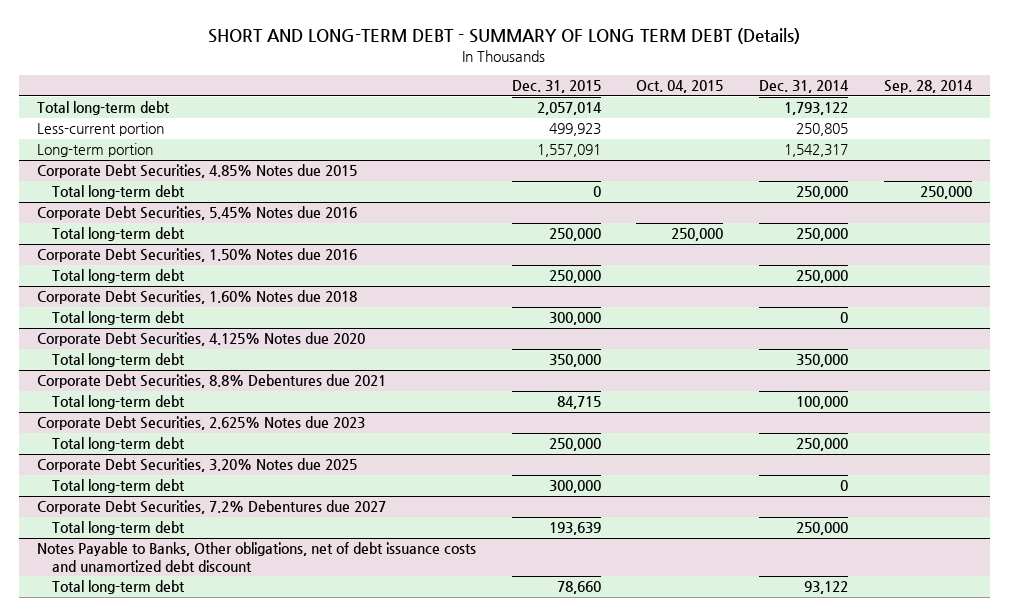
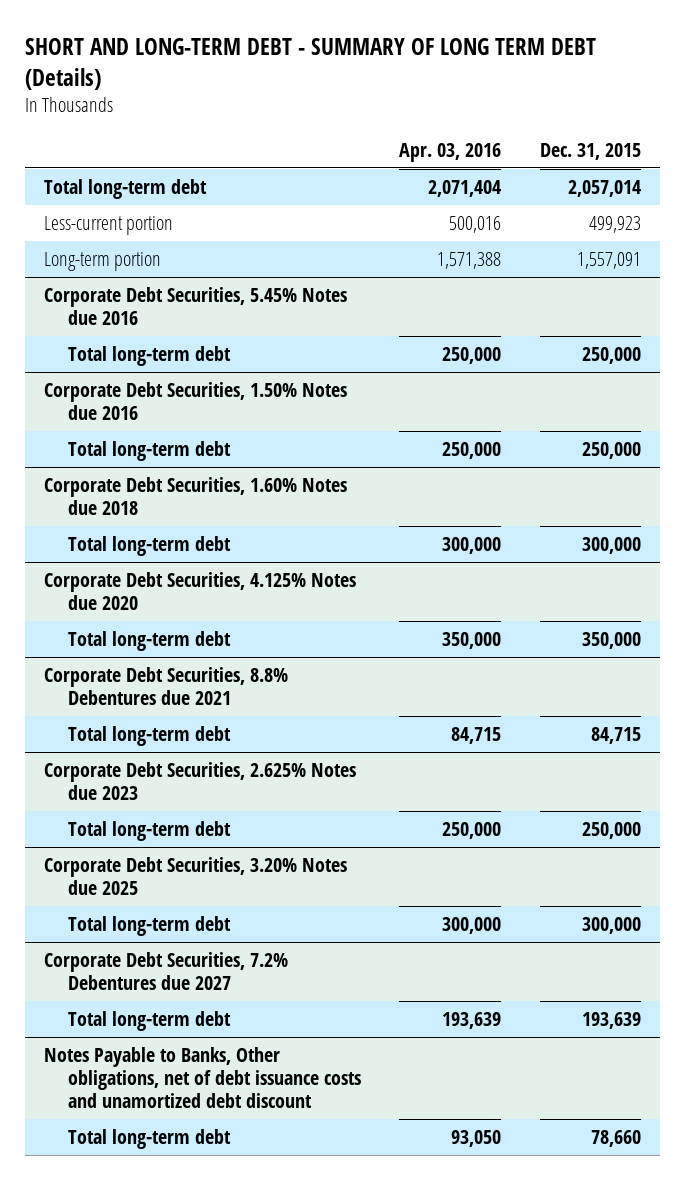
[636,80,724,94] Oct. 04, 2015 -> none
[759,80,850,94] Dec. 31, 2014 -> none
[883,80,973,94] Sep. 28, 2014 -> none
none -> [399,142,502,162] Apr. 03, 2016
[37,164,358,179] Corporate Debt Securities, 4.85% Notes due 2015 -> none
[51,185,185,200] Total long-term debt -> none

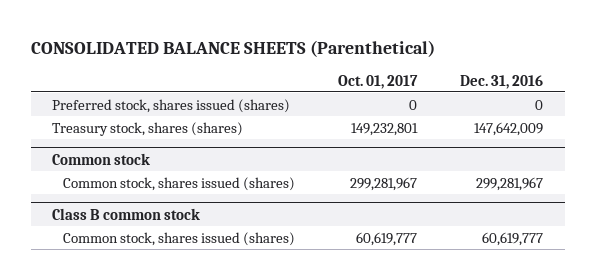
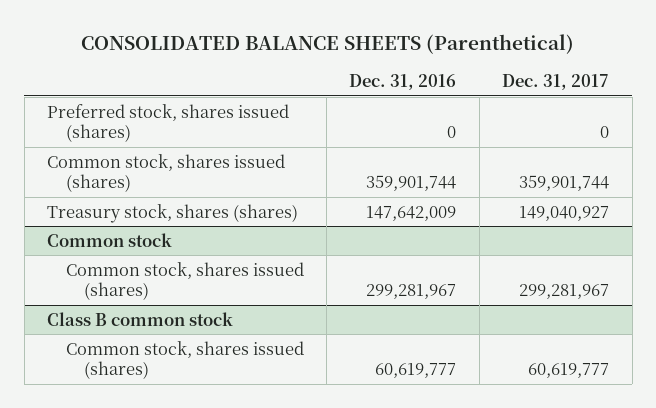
[338,74,419,89] Oct. 01, 2017 -> none
none -> [502,73,610,90] Dec. 31, 2017
none -> [47,153,286,193] Common stock, shares issued (shares)

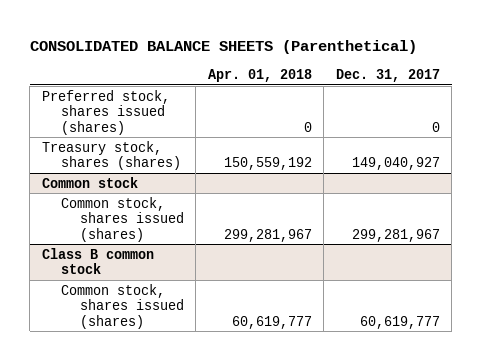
[349,73,457,90] Dec. 31, 2016 -> none
none -> [207,68,312,82] Apr. 01, 2018
[47,153,286,193] Common stock, shares issued (shares) -> none

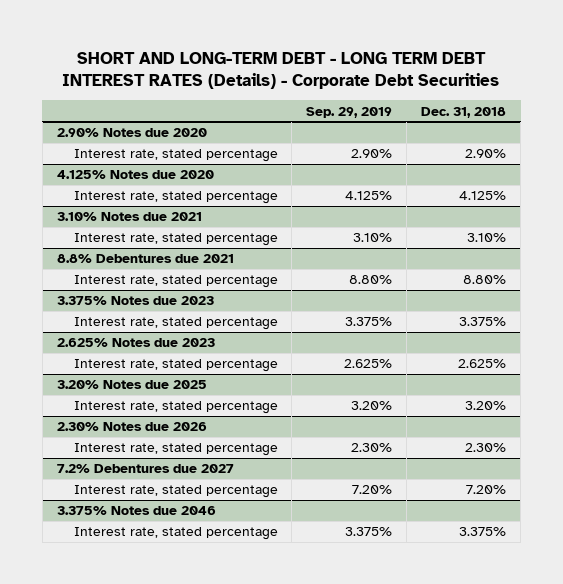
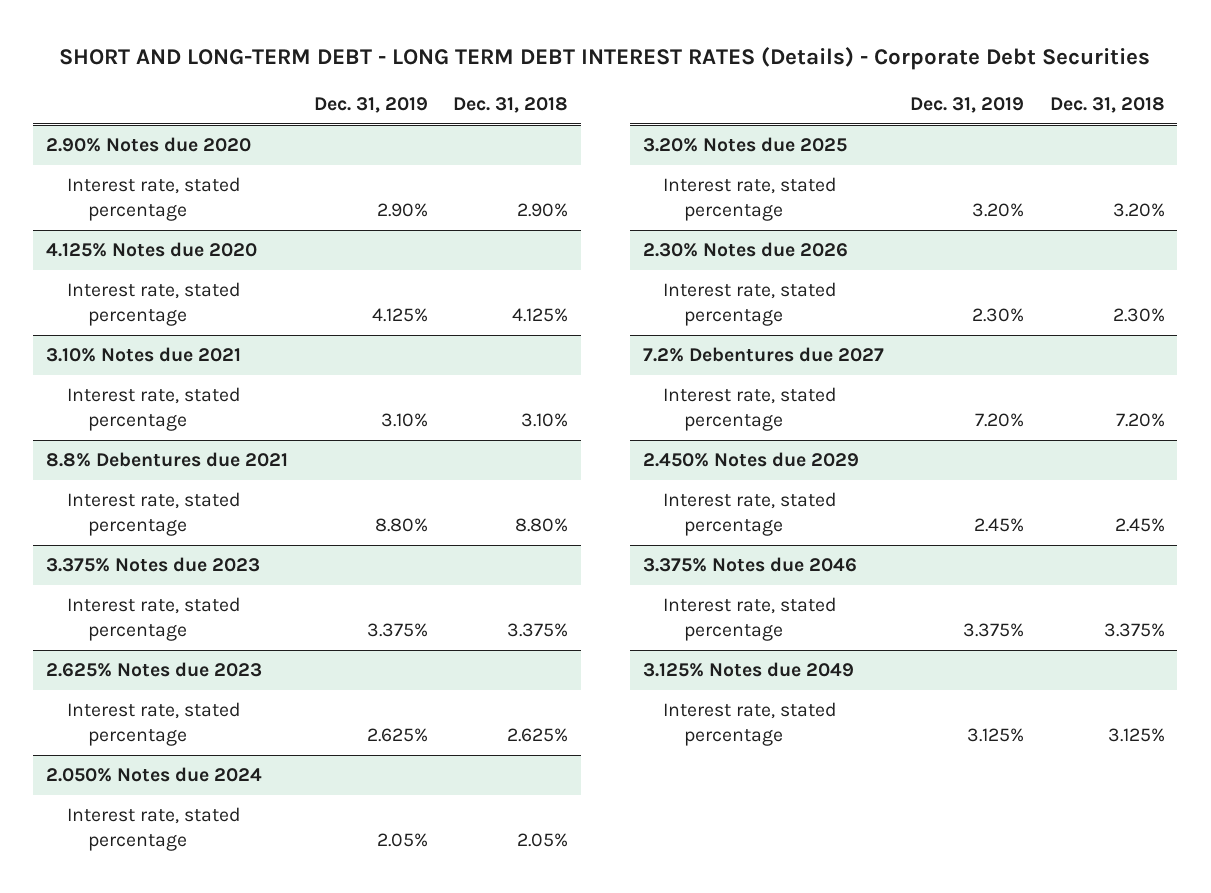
[306,106,393,118] Sep. 29, 2019 -> none
none -> [313,96,428,113] Dec. 31, 2019
none -> [46,767,263,783] 2.050% Notes due 2024
none -> [66,807,241,852] Interest rate, stated percentage
none -> [642,452,859,468] 2.450% Notes due 2029
none -> [663,492,838,537] Interest rate, stated percentage
none -> [642,662,854,678] 3.125% Notes due 2049
none -> [663,702,838,747] Interest rate, stated percentage

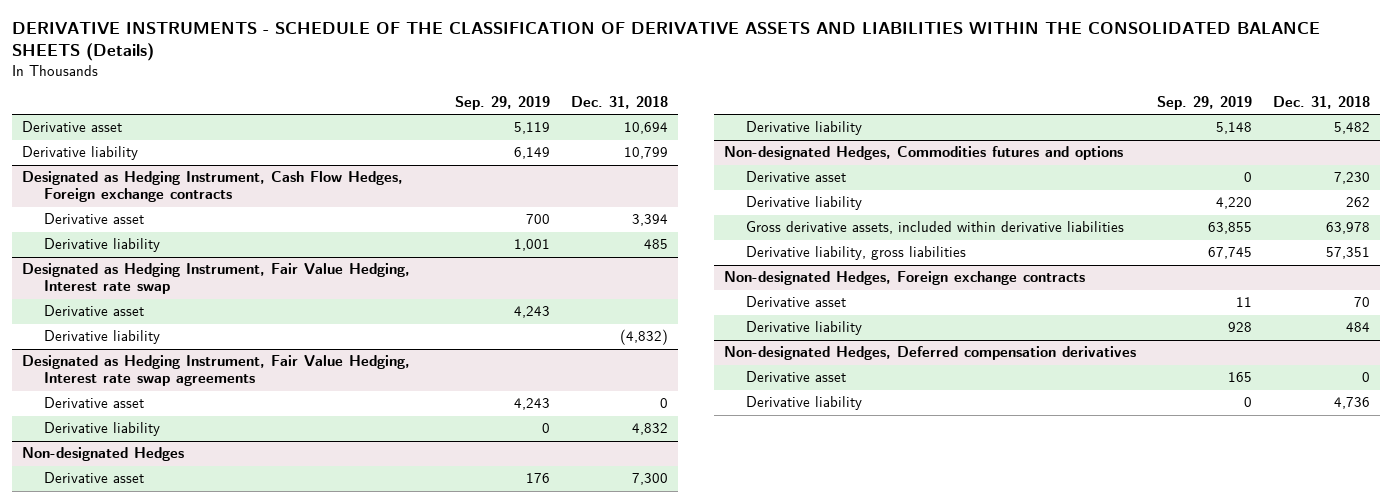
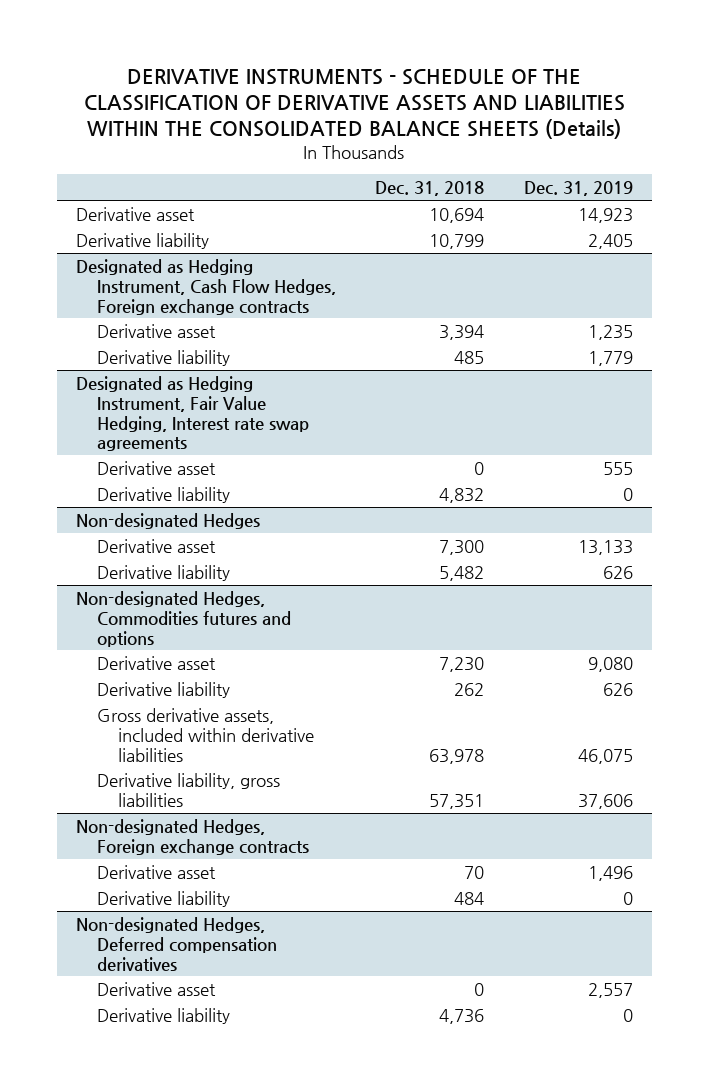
[454,96,550,111] Sep. 29, 2019 -> none
none -> [523,181,633,197] Dec. 31, 2019
[22,263,411,295] Designated as Hedging Instrument, Fair Value Hedging, Interest rate swap -> none
[43,305,144,317] Derivative asset -> none
[43,330,160,345] Derivative liability -> none

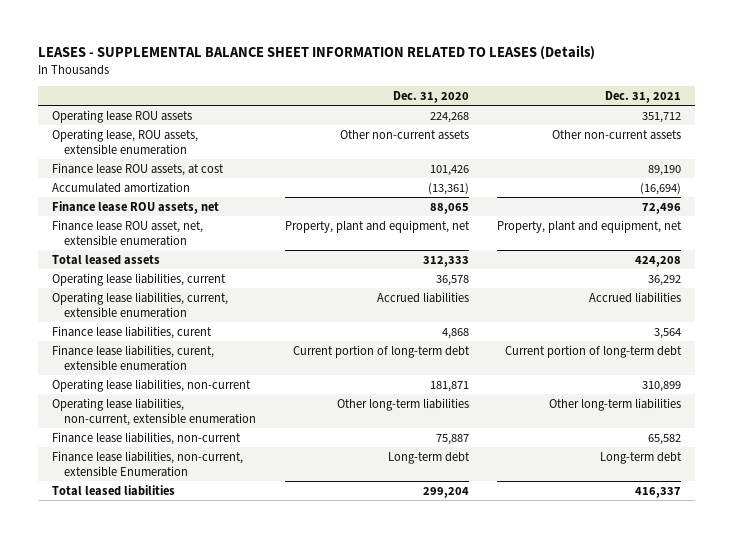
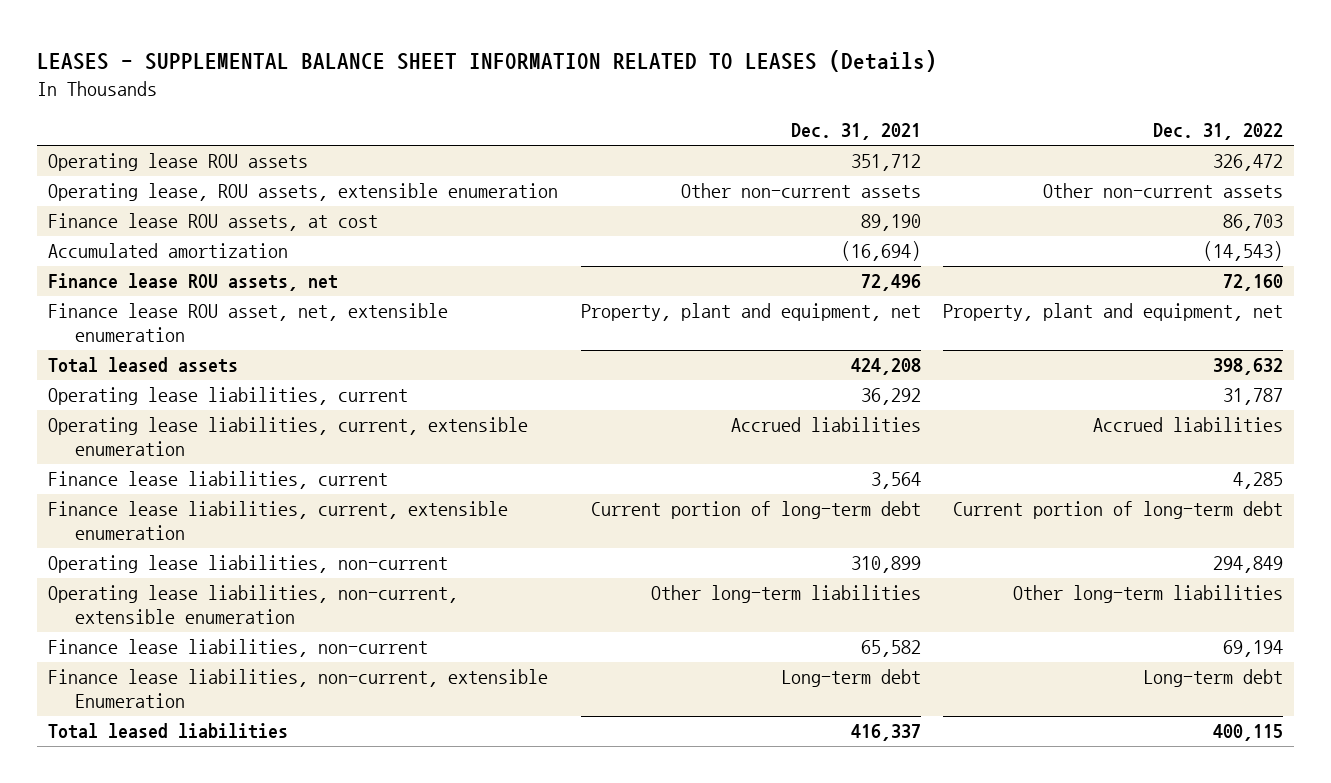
[392,90,469,103] Dec. 31, 2020 -> none
none -> [1152,123,1283,141] Dec. 31, 2022
[52,325,213,339] Finance lease liabilities, curent -> [48,471,389,490] Finance lease liabilities, current
[52,344,215,372] Finance lease liabilities, curent, extensible enumeration -> [48,501,509,541] Finance lease liabilities, current, extensible enumeration

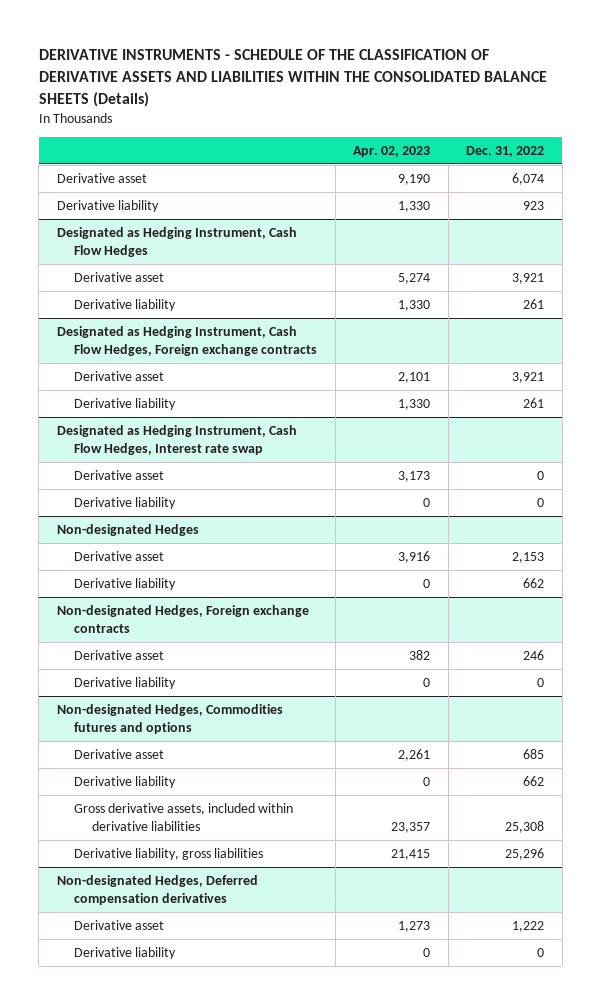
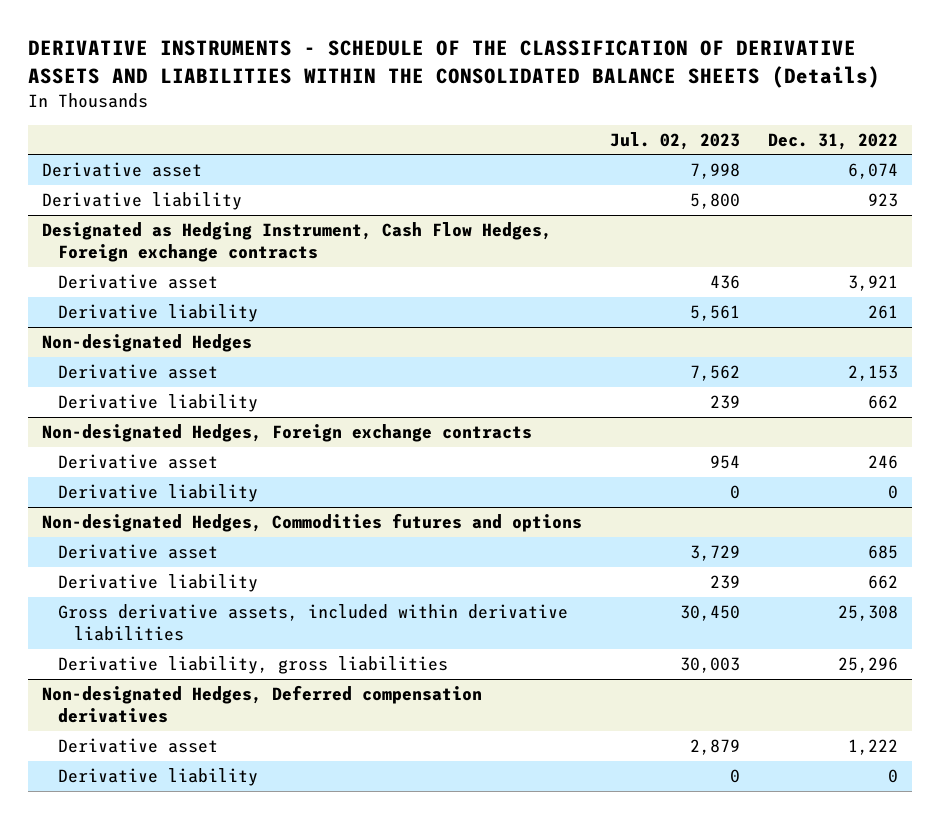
[353,146,431,158] Apr. 02, 2023 -> none
none -> [609,131,740,150] Jul. 02, 2023
[56,227,297,257] Designated as Hedging Instrument, Cash Flow Hedges -> none
[74,272,165,283] Derivative asset -> none
[74,299,177,312] Derivative liability -> none
[56,425,297,455] Designated as Hedging Instrument, Cash Flow Hedges, Interest rate swap -> none
[74,470,165,481] Derivative asset -> none
[74,497,177,510] Derivative liability -> none

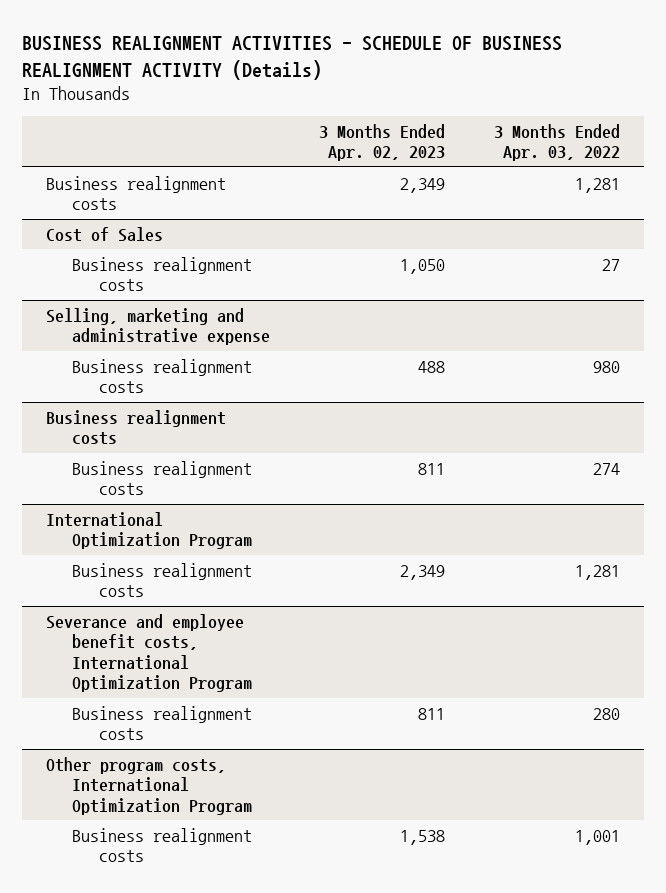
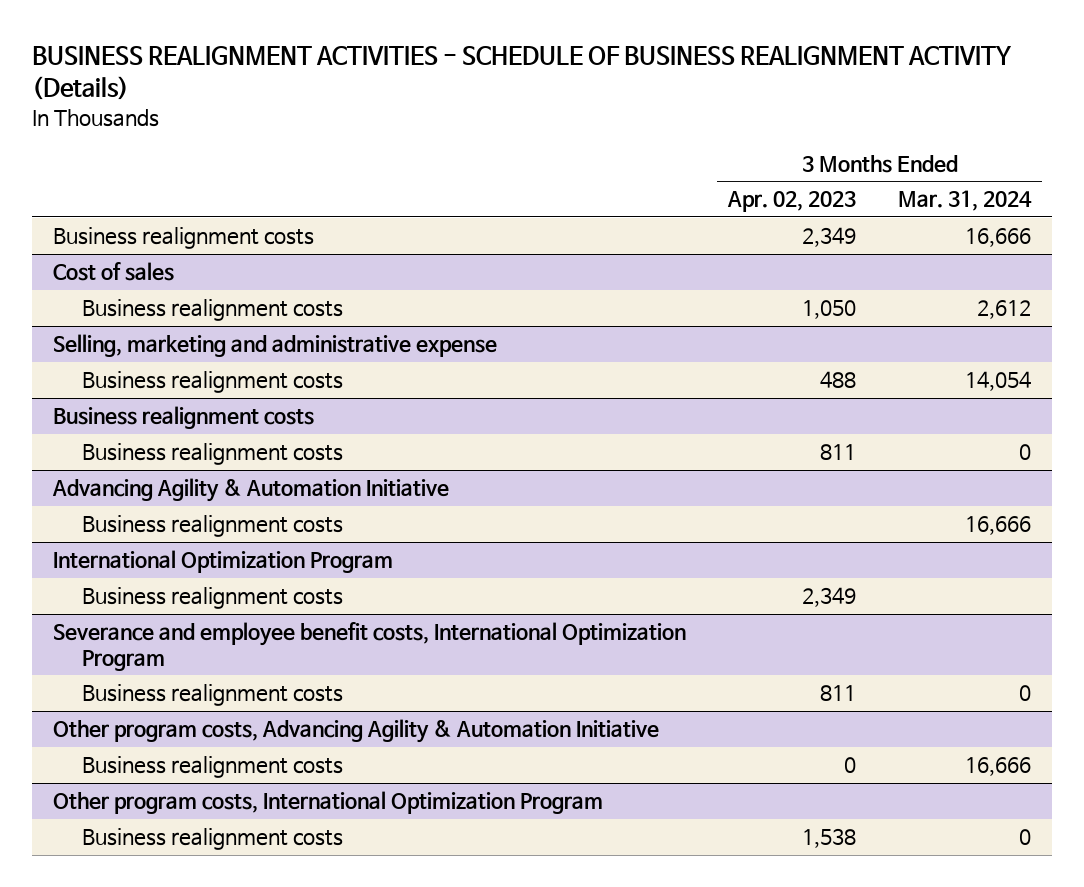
[493,123,620,162] 3 Months Ended Apr. 03, 2022 -> none
none -> [898,190,1033,212] Mar. 31, 2024
[46,226,164,242] Cost of Sales -> [52,262,174,282] Cost of sales
none -> [51,478,449,503] Advancing Agility & Automation Initiative
none -> [82,515,344,538] Business realignment costs
none -> [52,719,659,744] Other program costs, Advancing Agility & Automation Initiative
none -> [82,756,344,779] Business realignment costs

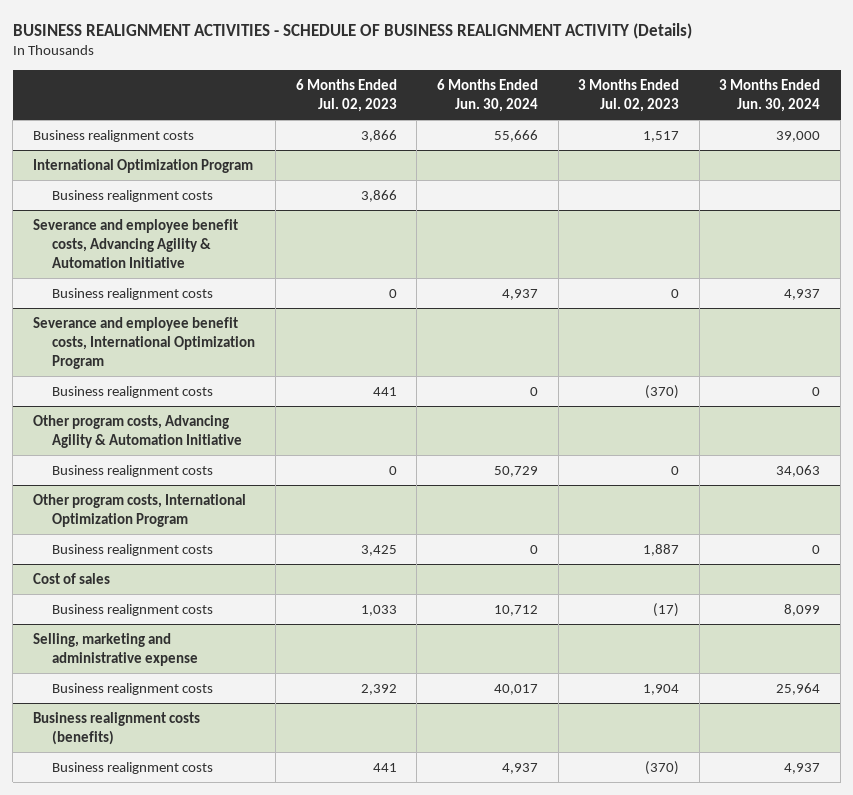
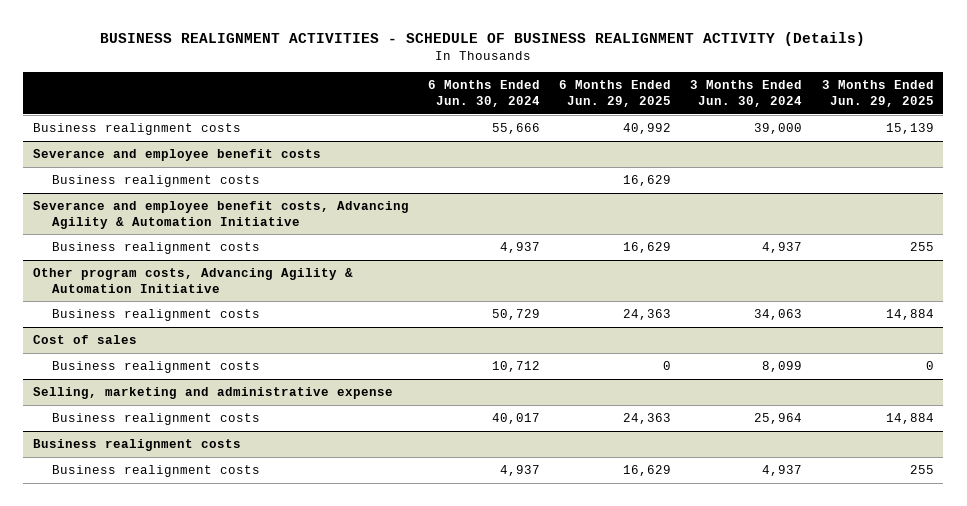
[295,78,397,113] 6 Months Ended Jul. 02, 2023 -> none
[578,78,680,113] 3 Months Ended Jul. 02, 2023 -> none
none -> [559,80,672,107] 6 Months Ended Jun. 29, 2025
none -> [821,80,934,107] 3 Months Ended Jun. 29, 2025
[32,158,253,173] International Optimization Program -> none
none -> [32,148,321,161] Severance and employee benefit costs
[32,316,256,369] Severance and employee benefit costs, International Optimization Program -> none
[52,385,214,398] Business realignment costs -> none
[32,493,246,527] Other program costs, International Optimization Program -> none
[52,543,214,556] Business realignment costs -> none
[32,711,200,745] Business realignment costs (benefits) -> [32,438,241,451] Business realignment costs

